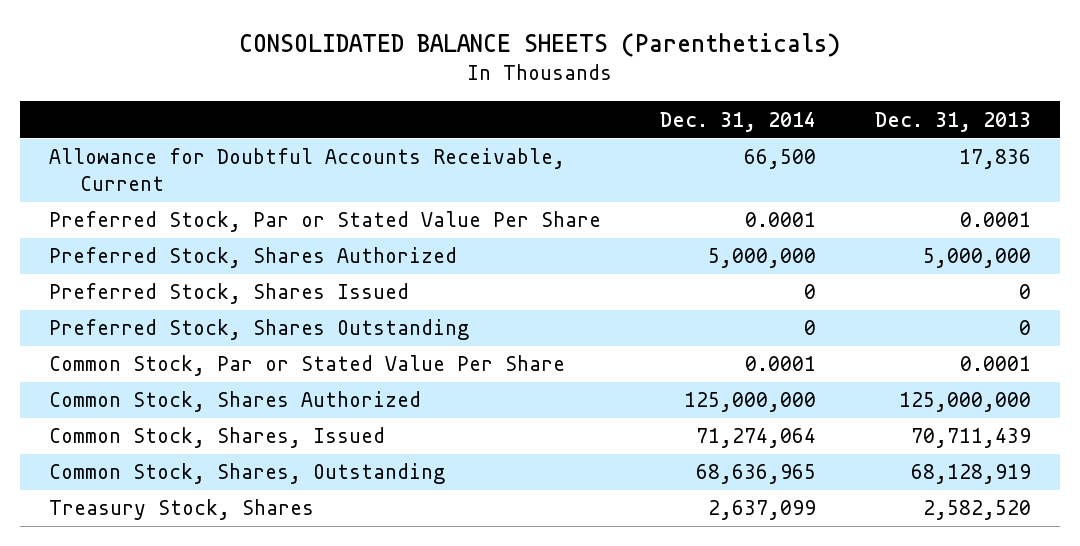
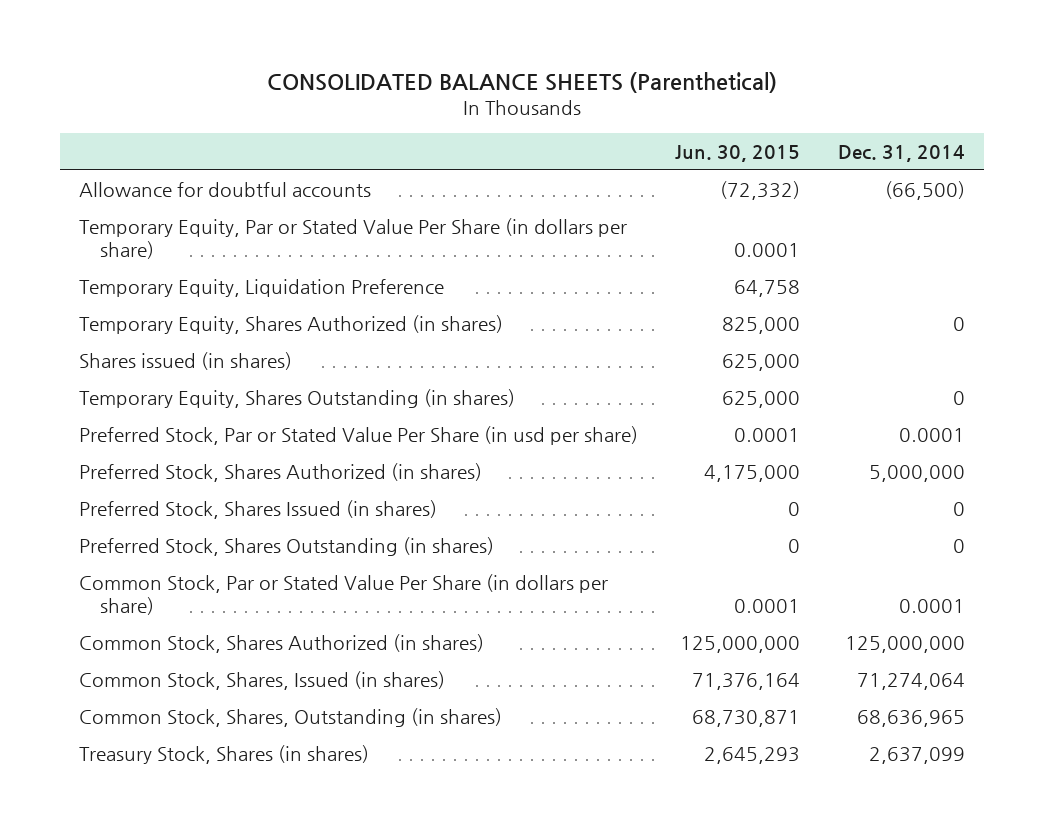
[238,33,840,58] CONSOLIDATED BALANCE SHEETS (Parentheticals) -> [266,71,777,93] CONSOLIDATED BALANCE SHEETS (Parenthetical)
[874,111,1031,132] Dec. 31, 2013 -> none
none -> [675,144,801,162] Jun. 30, 2015
[49,148,566,191] Allowance for Doubtful Accounts Receivable, Current -> [78,182,371,198] Allowance for doubtful accounts
[743,149,816,170] 66,500 -> [884,181,965,201] (66,500)
none -> [78,218,627,260] Temporary Equity, Par or Stated Value Per Share (in dollars per share)
none -> [78,279,444,298] Temporary Equity, Liquidation Preference
none -> [78,315,503,335] Temporary Equity, Shares Authorized (in shares)
none -> [78,352,292,371] Shares issued (in shares)
none -> [78,389,515,409] Temporary Equity, Shares Outstanding (in shares)
[49,211,602,233] Preferred Stock, Par or Stated Value Per Share -> [78,426,638,446] Preferred Stock, Par or Stated Value Per Share (in usd per share)
[49,247,458,269] Preferred Stock, Shares Authorized -> [78,463,482,483] Preferred Stock, Shares Authorized (in shares)
[49,283,410,305] Preferred Stock, Shares Issued -> [78,500,437,520] Preferred Stock, Shares Issued (in shares)
[49,319,470,341] Preferred Stock, Shares Outstanding -> [78,537,494,557] Preferred Stock, Shares Outstanding (in shares)
[49,355,566,377] Common Stock, Par or Stated Value Per Share -> [78,574,608,616] Common Stock, Par or Stated Value Per Share (in dollars per share)
[49,391,422,413] Common Stock, Shares Authorized -> [78,634,484,654] Common Stock, Shares Authorized (in shares)
[49,427,386,449] Common Stock, Shares, Issued -> [78,671,445,691] Common Stock, Shares, Issued (in shares)
[49,463,446,485] Common Stock, Shares, Outstanding -> [78,708,502,728] Common Stock, Shares, Outstanding (in shares)
[49,499,315,521] Treasury Stock, Shares -> [78,745,369,765] Treasury Stock, Shares (in shares)

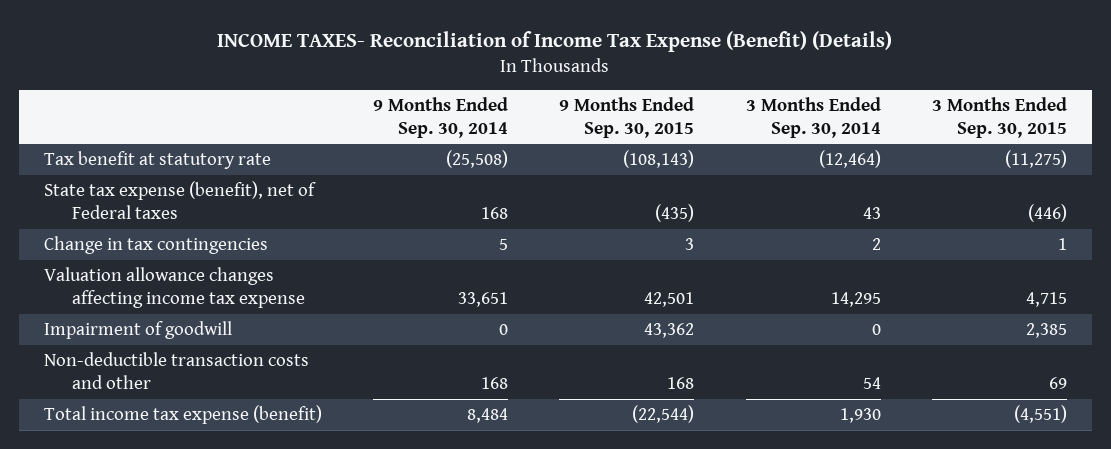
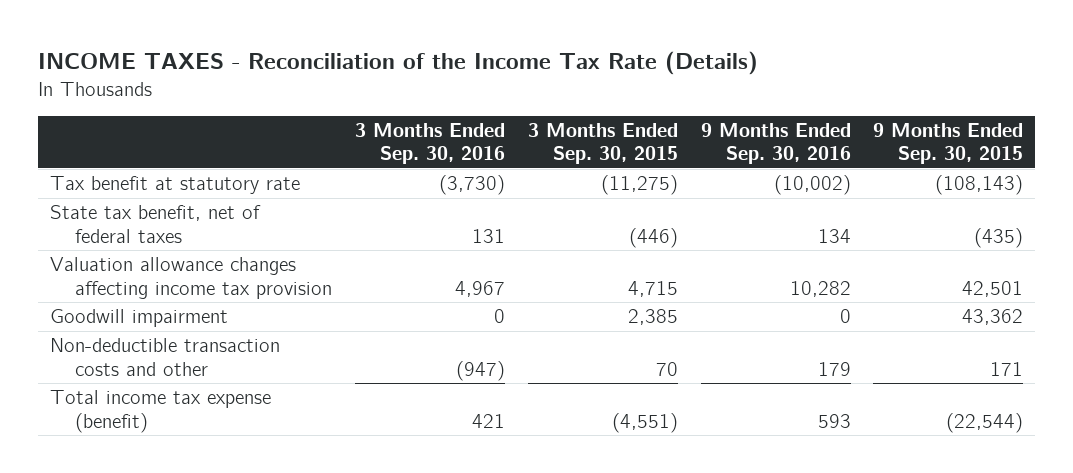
[217,30,893,52] INCOME TAXES- Reconciliation of Income Tax Expense (Benefit) (Details) -> [38,50,759,75] INCOME TAXES - Reconciliation of the Income Tax Rate (Details)
[373,96,509,138] 9 Months Ended Sep. 30, 2014 -> none
[745,96,881,138] 3 Months Ended Sep. 30, 2014 -> none
none -> [354,122,505,165] 3 Months Ended Sep. 30, 2016
none -> [700,122,851,165] 9 Months Ended Sep. 30, 2016
[44,236,269,255] Change in tax contingencies -> none
[44,181,317,219] State tax expense (benefit), net of Federal taxes -> [49,205,261,243] State tax benefit, net of federal taxes
[44,267,306,308] Valuation allowance changes affecting income tax expense -> [49,257,332,299] Valuation allowance changes affecting income tax provision
[44,321,233,340] Impairment of goodwill -> [49,309,228,328] Goodwill impairment
[667,376,695,389] 168 -> [990,361,1024,376] 171
[1048,376,1067,389] 69 -> [655,361,678,376] 70

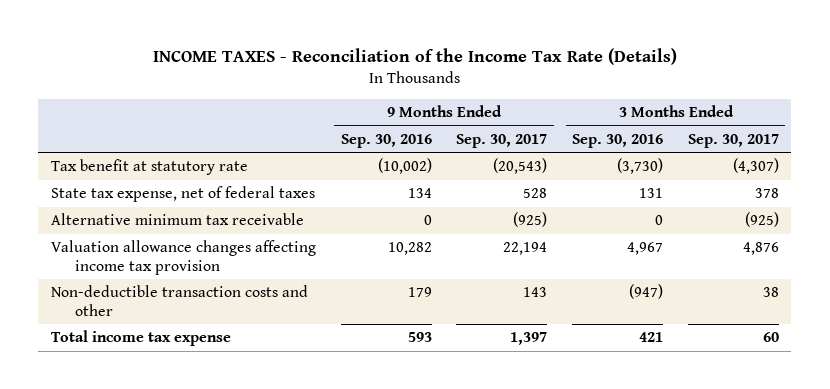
[527,122,678,165] 3 Months Ended Sep. 30, 2015 -> none
[873,122,1024,165] 9 Months Ended Sep. 30, 2015 -> none
none -> [456,133,548,148] Sep. 30, 2017
none -> [687,133,779,148] Sep. 30, 2017
[49,205,261,243] State tax benefit, net of federal taxes -> [50,186,315,203] State tax expense, net of federal taxes
none -> [50,213,304,226] Alternative minimum tax receivable
[49,309,228,328] Goodwill impairment -> none
[49,390,271,433] Total income tax expense (benefit) -> [50,330,231,347] Total income tax expense

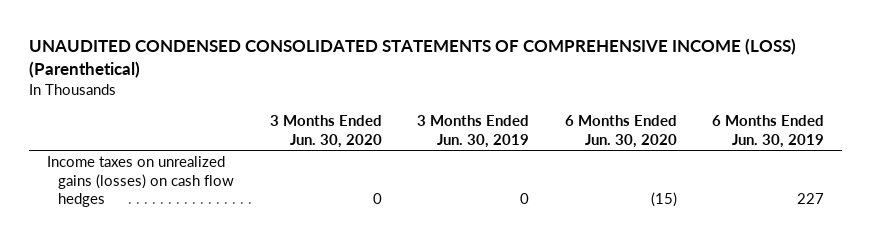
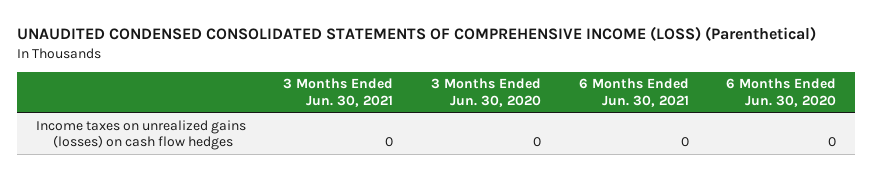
[417,115,530,148] 3 Months Ended Jun. 30, 2019 -> none
[712,115,825,148] 6 Months Ended Jun. 30, 2019 -> none
none -> [283,78,394,107] 3 Months Ended Jun. 30, 2021
none -> [578,78,689,107] 6 Months Ended Jun. 30, 2021
[650,192,677,208] (15) -> [828,136,837,147] 0

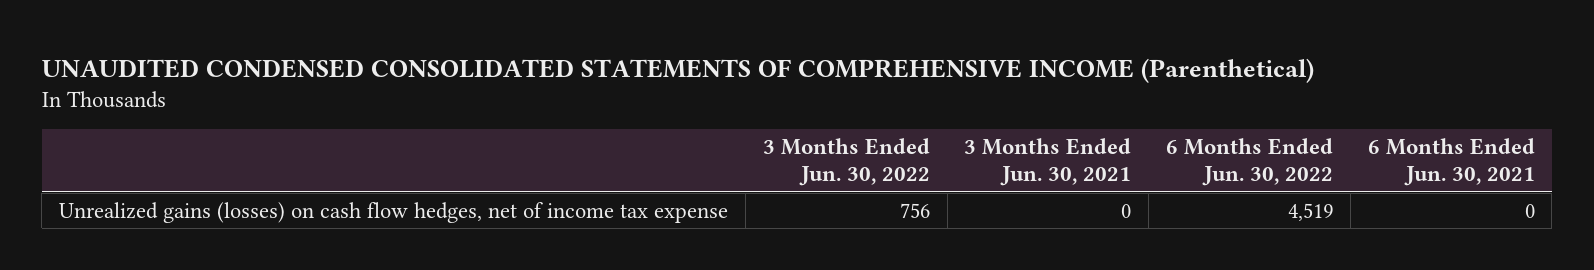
[17,25,817,41] UNAUDITED CONDENSED CONSOLIDATED STATEMENTS OF COMPREHENSIVE INCOME (LOSS) (Parenthetical) -> [41,57,1314,83] UNAUDITED CONDENSED CONSOLIDATED STATEMENTS OF COMPREHENSIVE INCOME (Parenthetical)
[430,78,541,107] 3 Months Ended Jun. 30, 2020 -> none
[726,78,837,107] 6 Months Ended Jun. 30, 2020 -> none
none -> [762,138,930,187] 3 Months Ended Jun. 30, 2022
none -> [1165,138,1333,187] 6 Months Ended Jun. 30, 2022
[35,119,246,150] Income taxes on unrealized gains (losses) on cash flow hedges -> [59,202,729,224] Unrealized gains (losses) on cash flow hedges, net of income tax expense

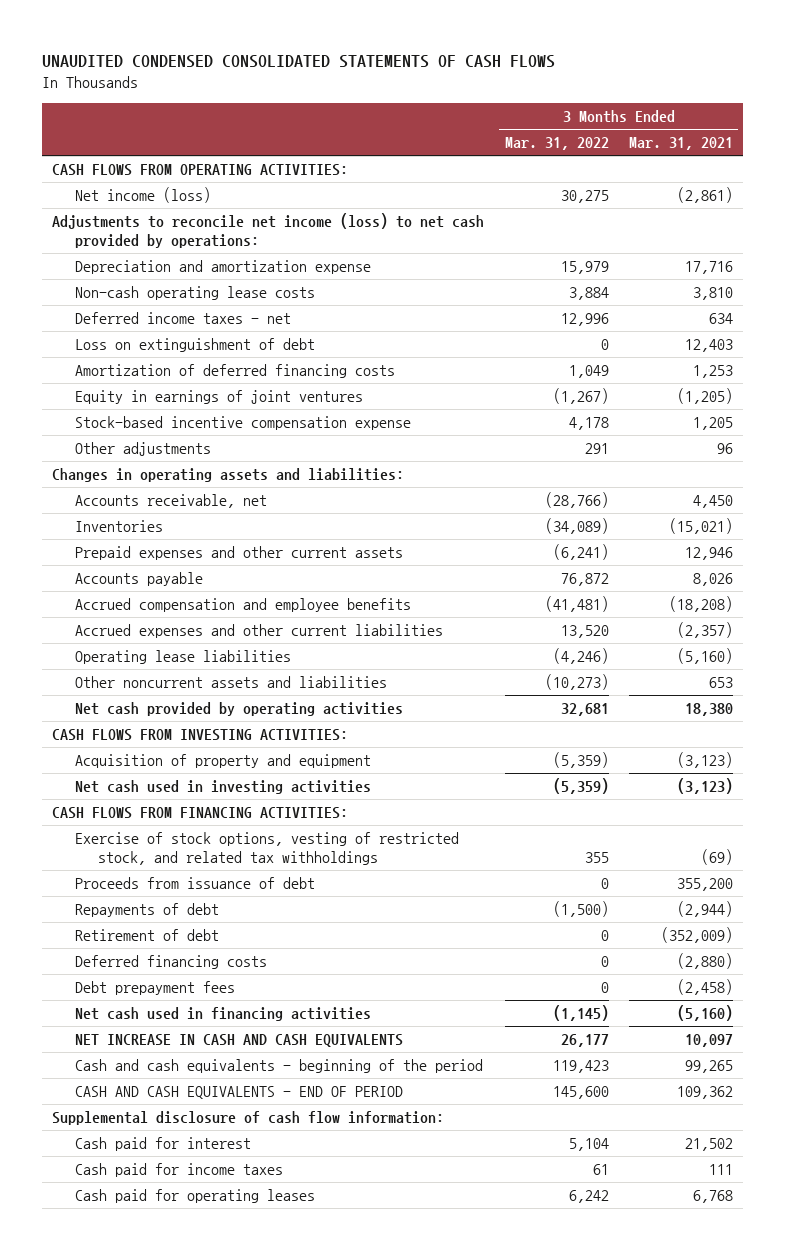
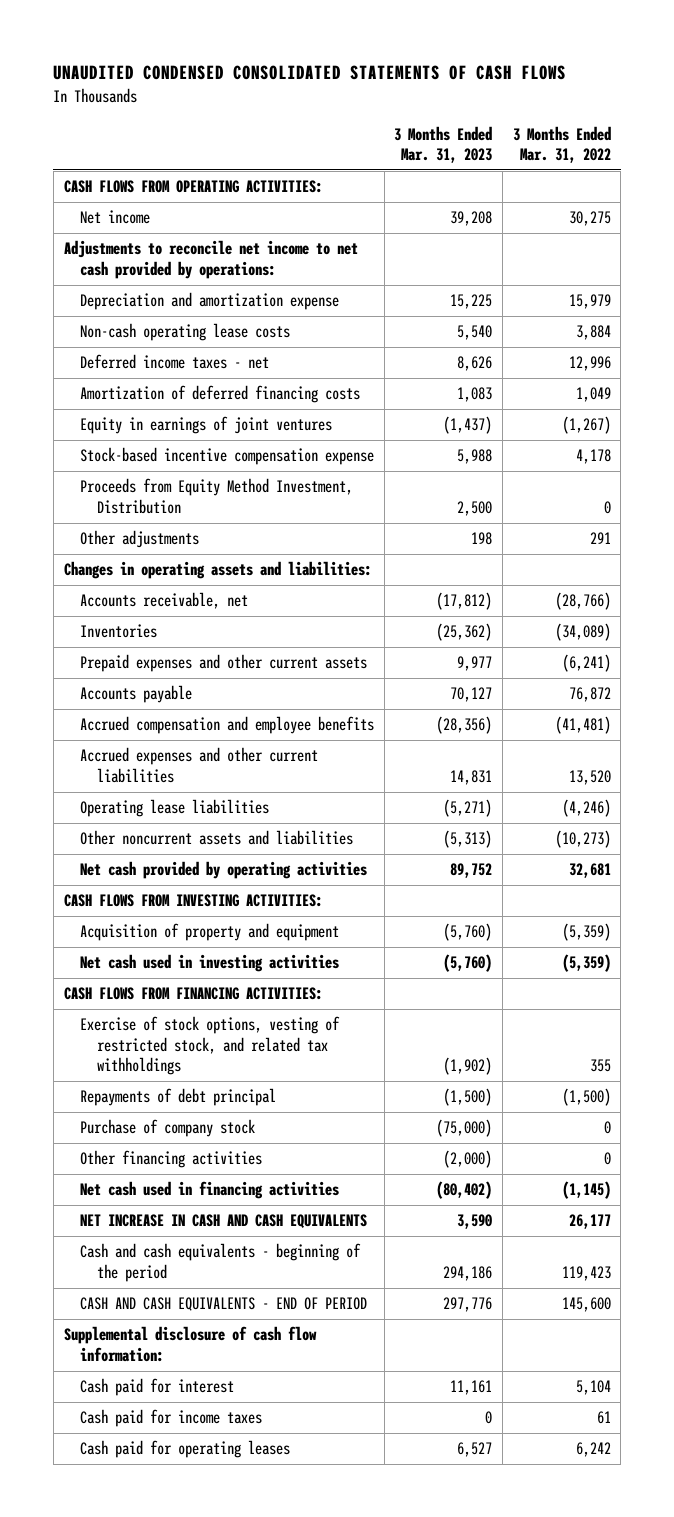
[629,137,734,151] Mar. 31, 2021 -> none
none -> [394,125,493,164] 3 Months Ended Mar. 31, 2023
[74,187,211,204] Net income (loss) -> [80,210,151,225] Net income
[51,213,484,249] Adjustments to reconcile net income (loss) to net cash provided by operations: -> [63,240,358,279] Adjustments to reconcile net income to net cash provided by operations:
[74,338,315,353] Loss on extinguishment of debt -> none
none -> [80,478,354,514] Proceeds from Equity Method Investment, Distribution
[74,877,315,890] Proceeds from issuance of debt -> none
[74,929,219,942] Retirement of debt -> none
[74,955,267,970] Deferred financing costs -> none
[74,981,235,996] Debt prepayment fees -> none
[74,903,219,918] Repayments of debt -> [80,1088,277,1107] Repayments of debt principal
none -> [80,1119,256,1138] Purchase of company stock
none -> [80,1150,263,1169] Other financing activities

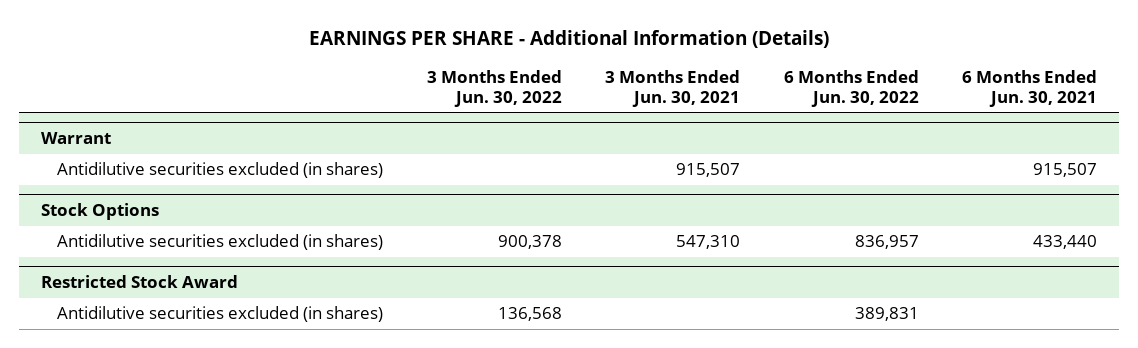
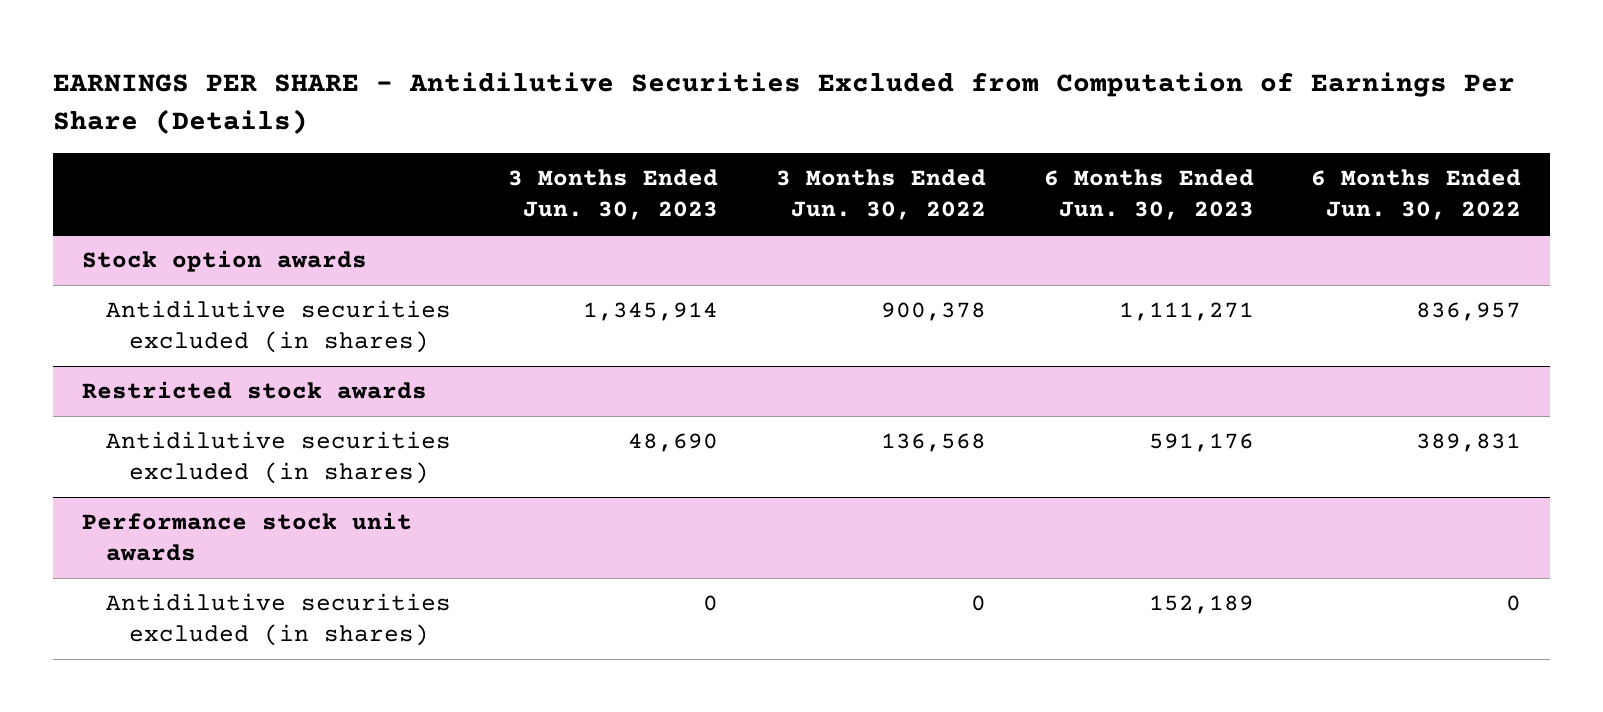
[309,30,830,49] EARNINGS PER SHARE - Additional Information (Details) -> [53,71,1516,134] EARNINGS PER SHARE - Antidilutive Securities Excluded from Computation of Earnings Per Share (Details)
[605,70,741,107] 3 Months Ended Jun. 30, 2021 -> none
[962,70,1098,107] 6 Months Ended Jun. 30, 2021 -> none
none -> [508,168,719,221] 3 Months Ended Jun. 30, 2023
none -> [1043,168,1254,221] 6 Months Ended Jun. 30, 2023
[40,132,111,145] Warrant -> none
[57,162,384,179] Antidilutive securities excluded (in shares) -> none
[40,203,159,221] Stock Options -> [81,250,367,273] Stock option awards
[40,275,238,289] Restricted Stock Award -> [81,381,427,400] Restricted stock awards
none -> [81,512,412,562] Performance stock unit awards
none -> [105,593,451,647] Antidilutive securities excluded (in shares)

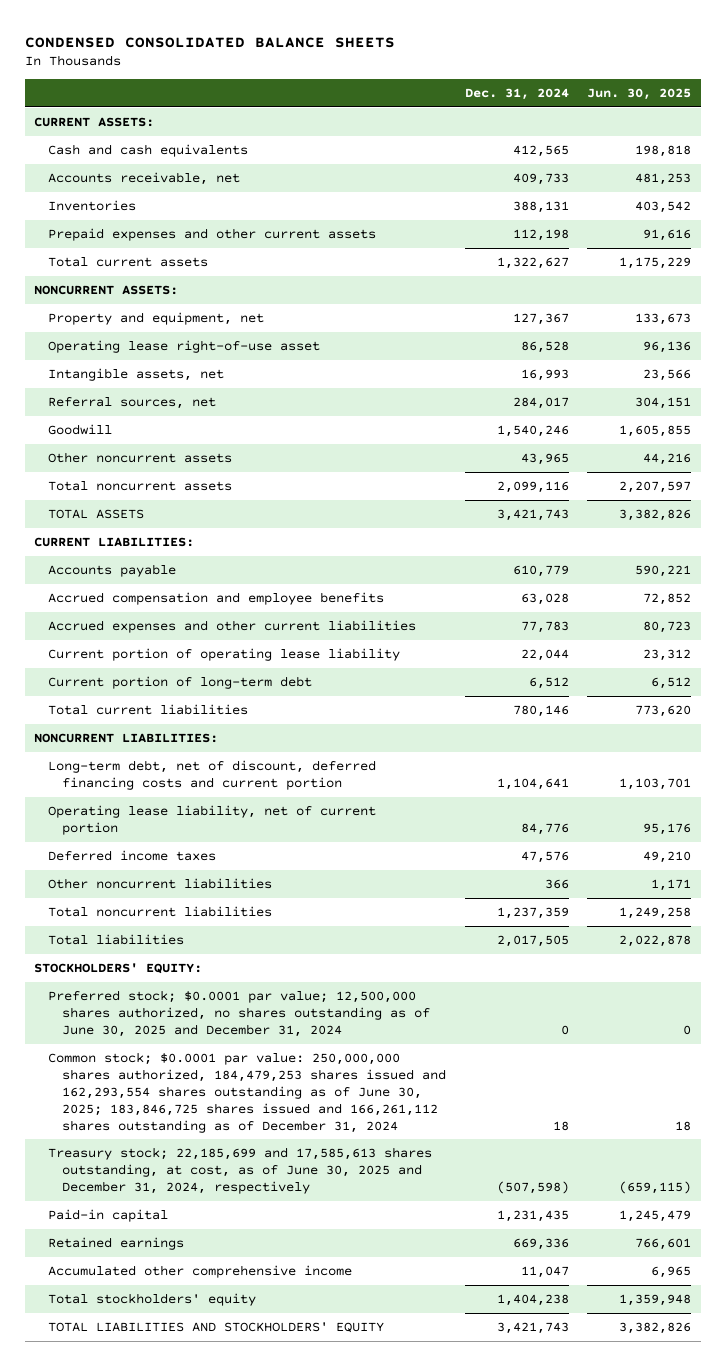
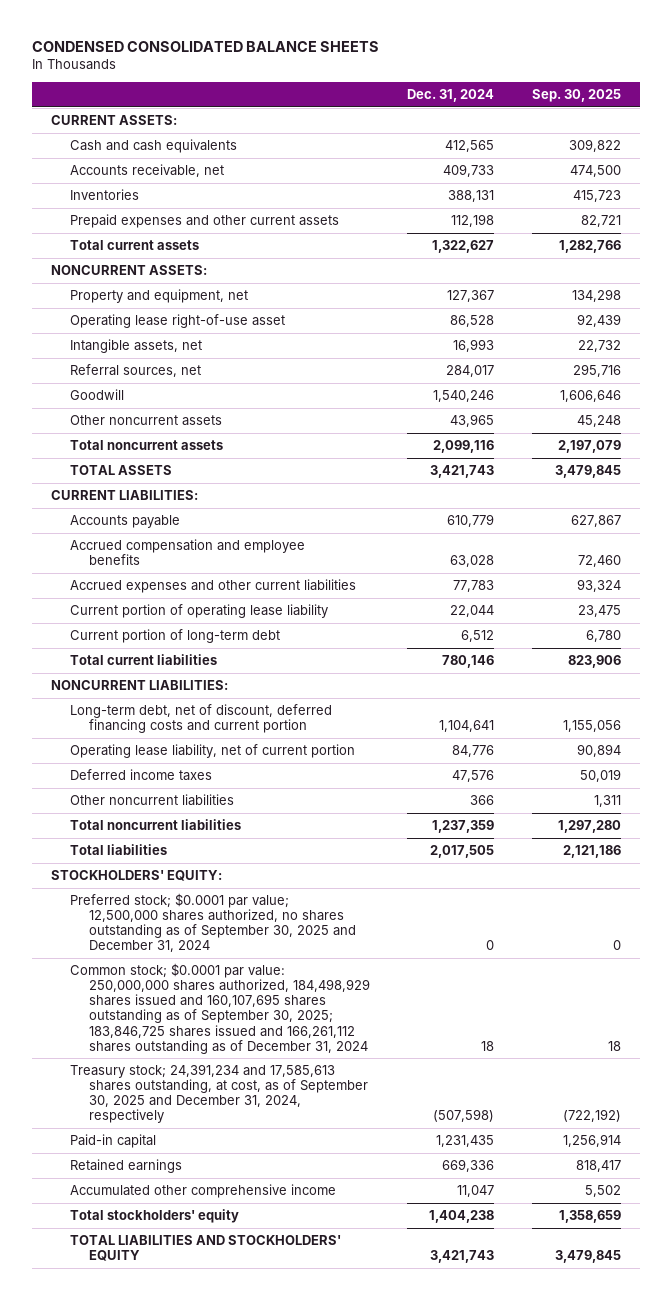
[587,88,692,101] Jun. 30, 2025 -> none
none -> [531,89,621,103] Sep. 30, 2025
[48,990,431,1037] Preferred stock; $0.0001 par value; 12,500,000 shares authorized, no shares outstanding as of June 30, 2025 and December 31, 2024 -> [69,893,356,953] Preferred stock; $0.0001 par value; 12,500,000 shares authorized, no shares outstanding as of September 30, 2025 and December 31, 2024
[48,1052,447,1133] Common stock; $0.0001 par value: 250,000,000 shares authorized, 184,479,253 shares issued and 162,293,554 shares outstanding as of June 30, 2025; 183,846,725 shares issued and 166,261,112 shares outstanding as of December 31, 2024 -> [69,963,370,1054] Common stock; $0.0001 par value: 250,000,000 shares authorized, 184,498,929 shares issued and 160,107,695 shares outstanding as of September 30, 2025; 183,846,725 shares issued and 166,261,112 shares outstanding as of December 31, 2024
[48,1147,433,1194] Treasury stock; 22,185,699 and 17,585,613 shares outstanding, at cost, as of June 30, 2025 and December 31, 2024, respectively -> [69,1064,368,1124] Treasury stock; 24,391,234 and 17,585,613 shares outstanding, at cost, as of September 30, 2025 and December 31, 2024, respectively

